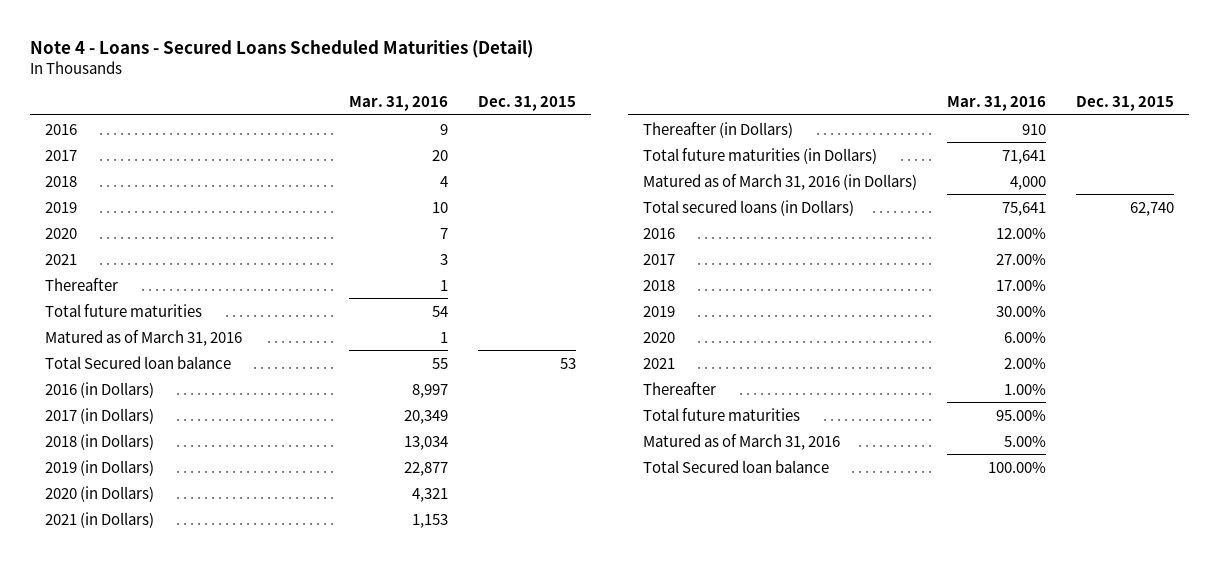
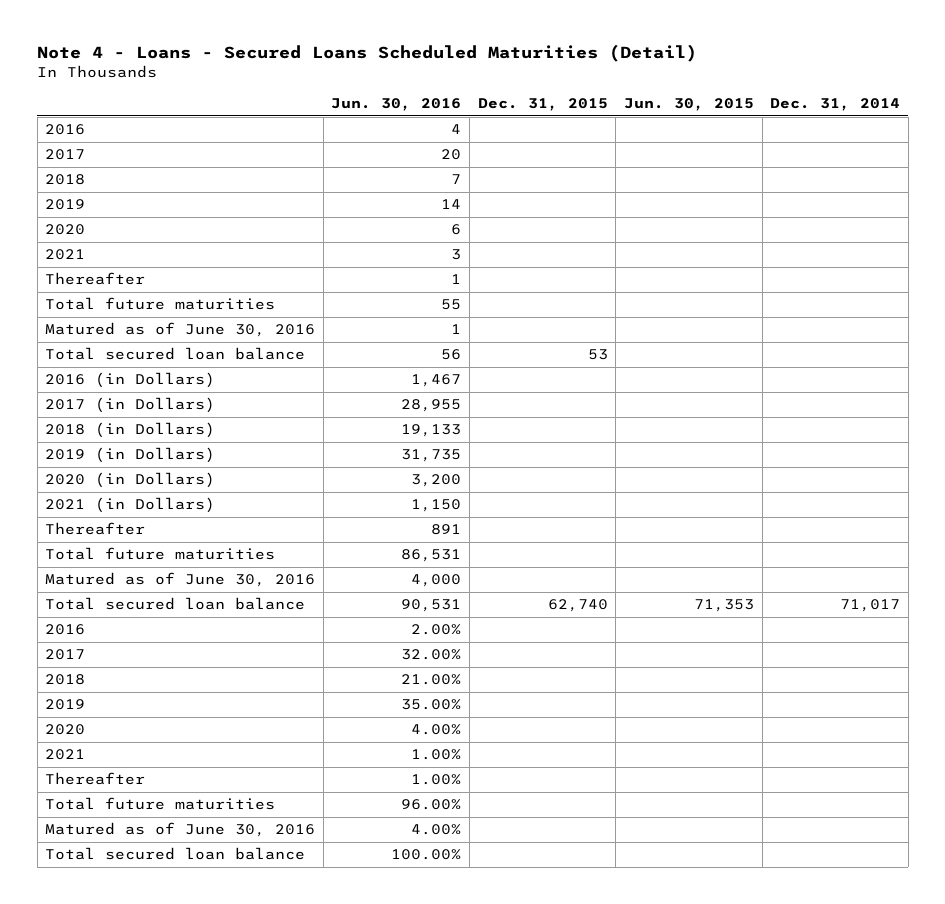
[349,96,449,112] Mar. 31, 2016 -> none
none -> [331,98,462,112] Jun. 30, 2016
none -> [623,98,754,112] Jun. 30, 2015
none -> [770,98,901,112] Dec. 31, 2014
[45,329,243,346] Matured as of March 31, 2016 -> [45,322,316,338] Matured as of June 30, 2016
[45,355,232,369] Total Secured loan balance -> [45,347,306,361] Total secured loan balance
[643,121,794,138] Thereafter (in Dollars) -> [45,522,146,536] Thereafter
[643,147,878,164] Total future maturities (in Dollars) -> [45,547,276,561] Total future maturities
[643,173,918,190] Matured as of March 31, 2016 (in Dollars) -> [45,572,316,588] Matured as of June 30, 2016
[643,199,855,216] Total secured loans (in Dollars) -> [45,597,306,611] Total secured loan balance
[643,433,841,450] Matured as of March 31, 2016 -> [45,822,316,838] Matured as of June 30, 2016
[643,459,830,473] Total Secured loan balance -> [45,847,306,861] Total secured loan balance

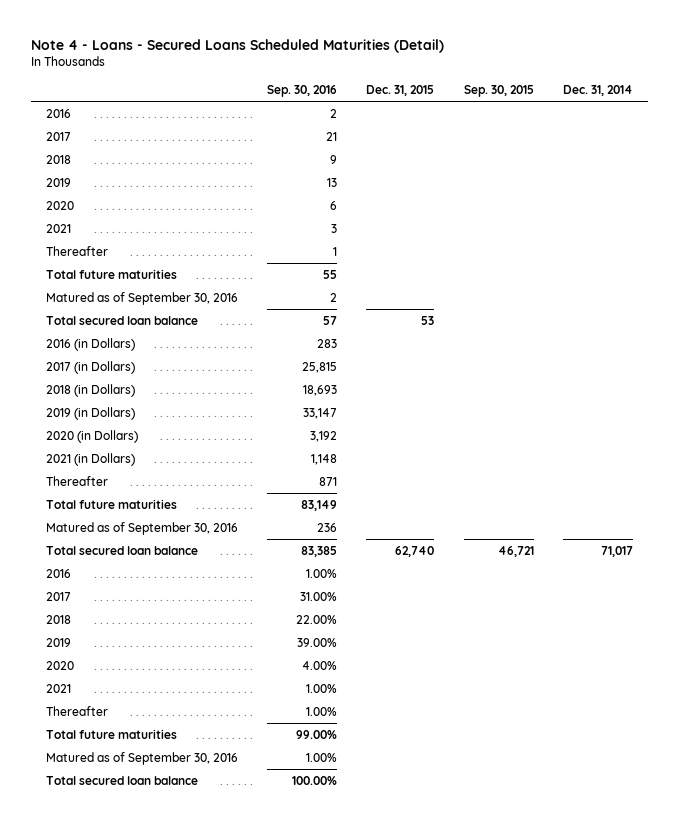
[331,98,462,112] Jun. 30, 2016 -> none
[623,98,754,112] Jun. 30, 2015 -> none
none -> [267,85,338,98] Sep. 30, 2016
none -> [463,85,534,98] Sep. 30, 2015
[45,322,316,338] Matured as of June 30, 2016 -> [45,291,238,305] Matured as of September 30, 2016
[45,572,316,588] Matured as of June 30, 2016 -> [45,521,238,535] Matured as of September 30, 2016
[45,822,316,838] Matured as of June 30, 2016 -> [45,751,238,765] Matured as of September 30, 2016

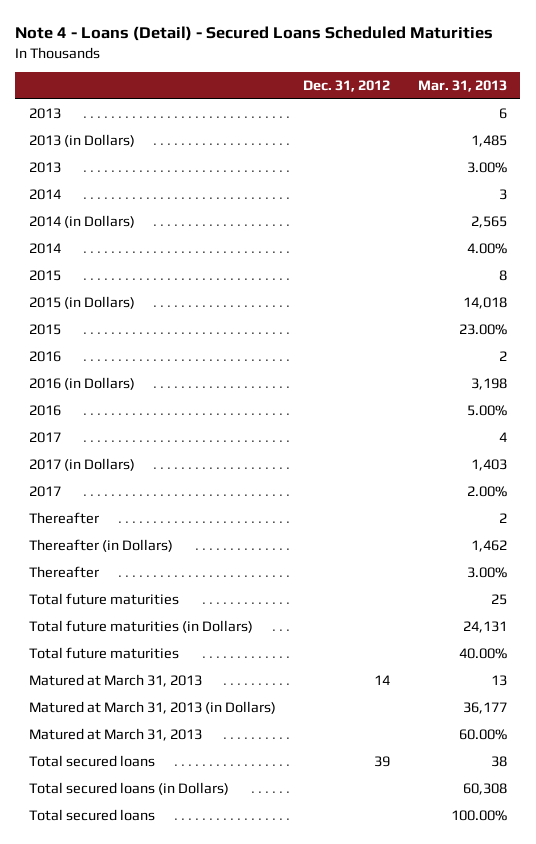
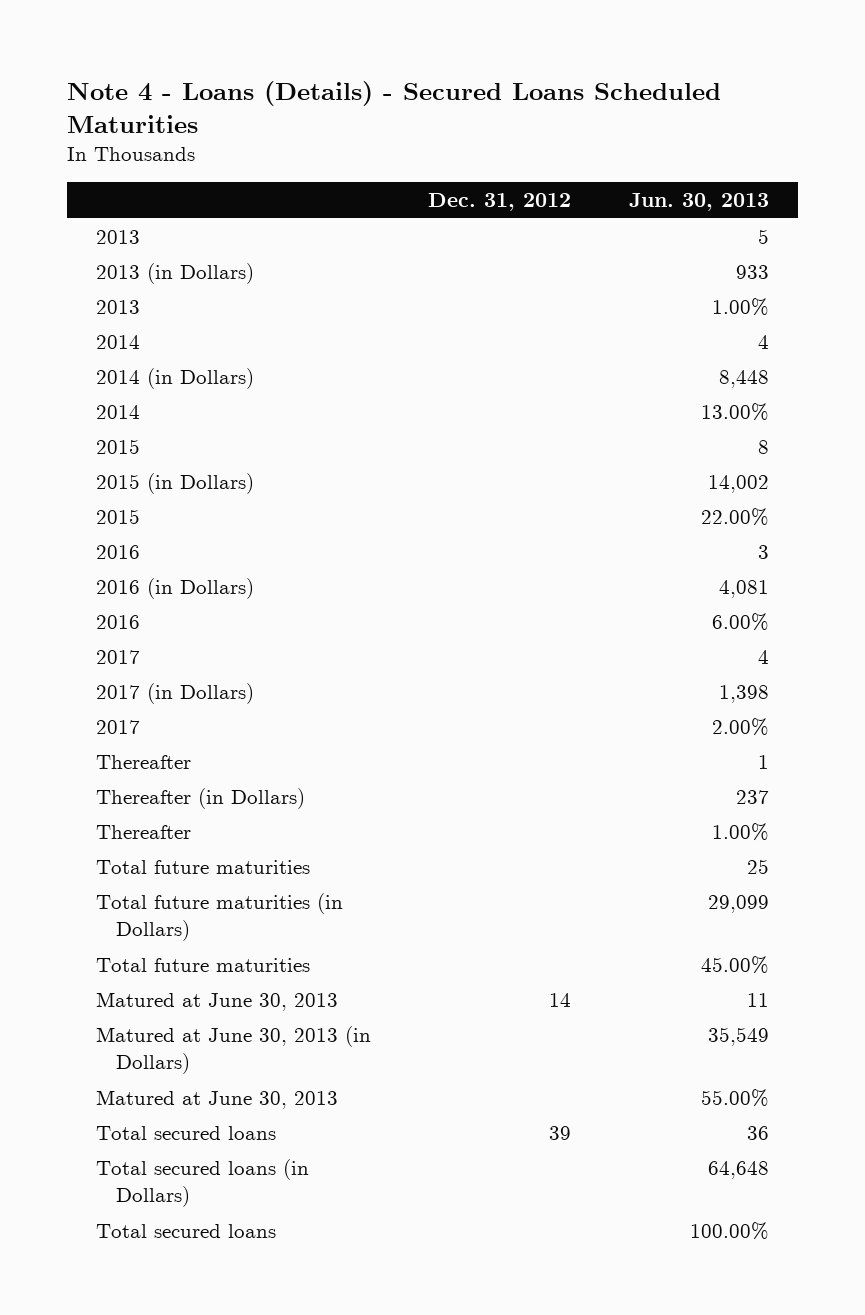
[15,25,494,41] Note 4 - Loans (Detail) - Secured Loans Scheduled Maturities -> [66,80,721,133] Note 4 - Loans (Details) - Secured Loans Scheduled Maturities
[417,80,507,93] Mar. 31, 2013 -> none
none -> [628,193,769,212] Jun. 30, 2013
[29,674,203,688] Matured at March 31, 2013 -> [95,991,338,1011] Matured at June 30, 2013
[29,701,277,715] Matured at March 31, 2013 (in Dollars) -> [95,1025,371,1075] Matured at June 30, 2013 (in Dollars)
[29,728,203,742] Matured at March 31, 2013 -> [95,1089,338,1109] Matured at June 30, 2013

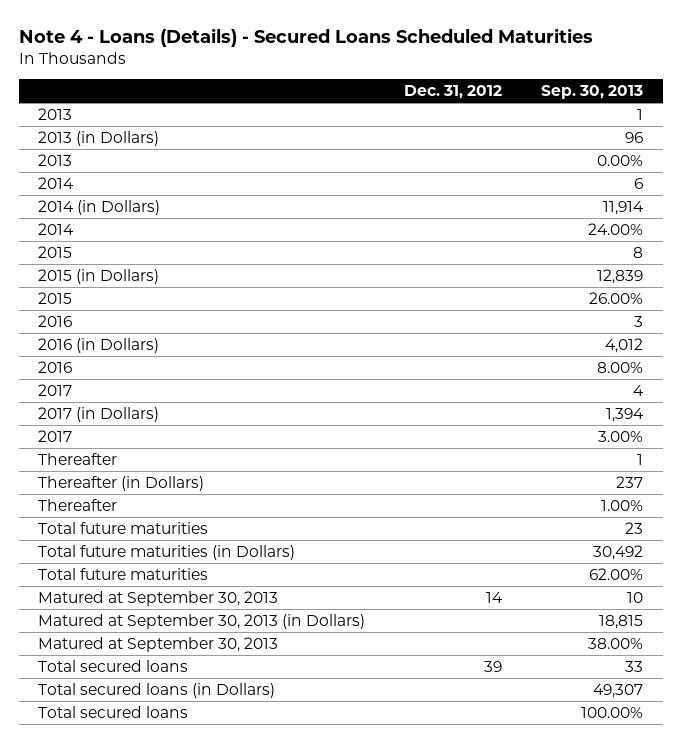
[628,193,769,212] Jun. 30, 2013 -> none
none -> [541,85,644,100] Sep. 30, 2013
[95,991,338,1011] Matured at June 30, 2013 -> [38,590,279,606] Matured at September 30, 2013
[95,1025,371,1075] Matured at June 30, 2013 (in Dollars) -> [38,613,366,629] Matured at September 30, 2013 (in Dollars)
[95,1089,338,1109] Matured at June 30, 2013 -> [38,636,279,652] Matured at September 30, 2013

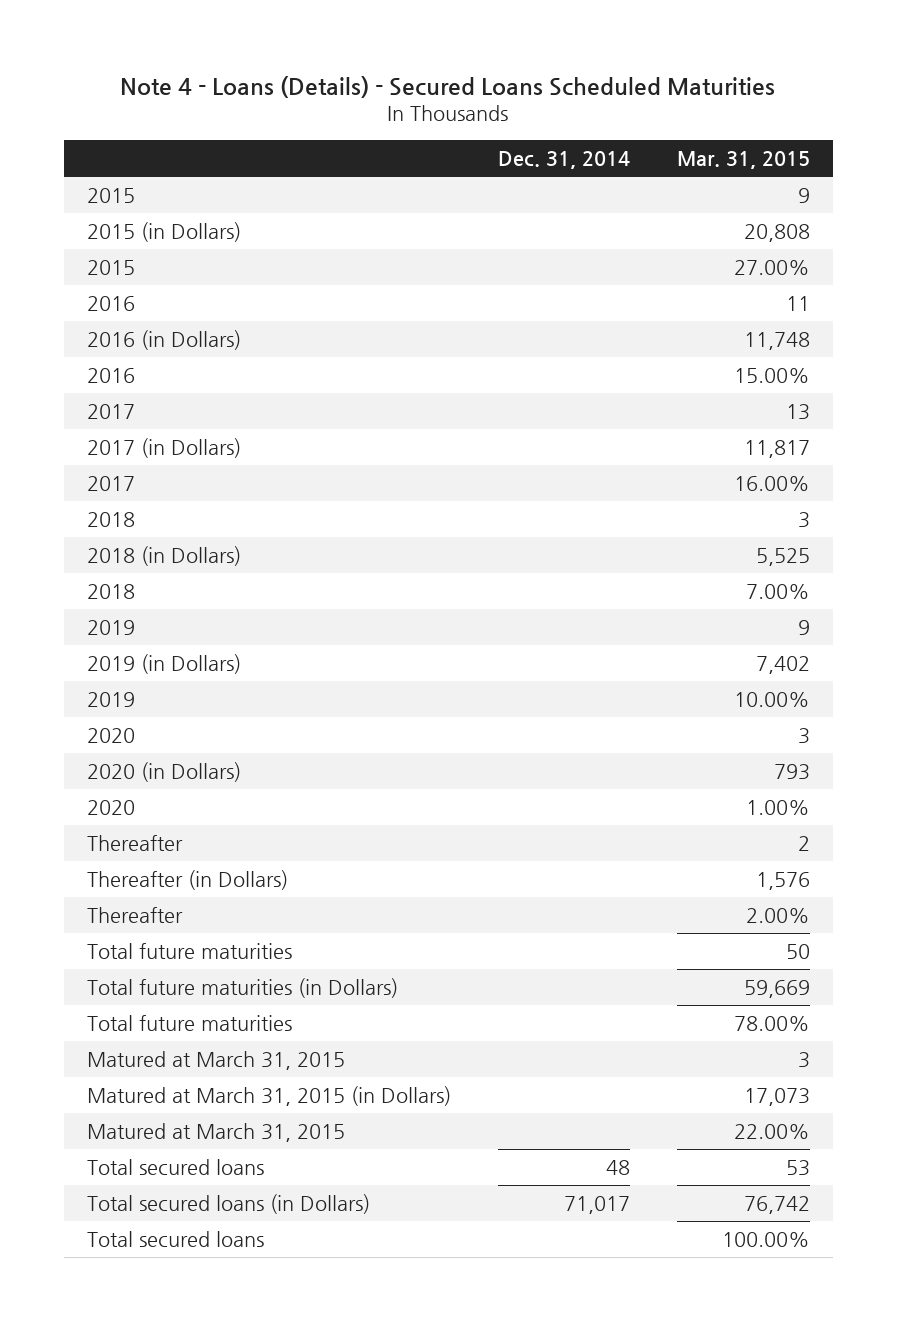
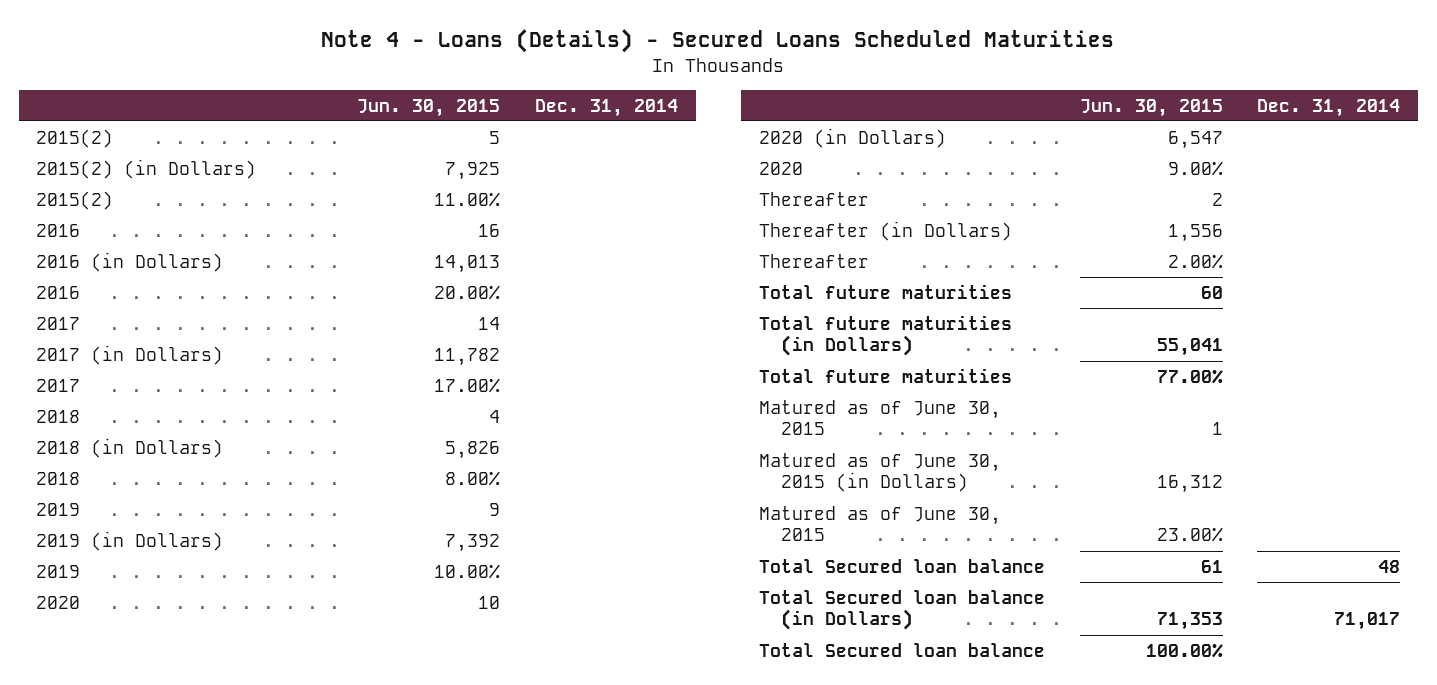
[676,150,810,169] Mar. 31, 2015 -> none
none -> [357,98,501,117] Jun. 30, 2015
[87,187,136,203] 2015 -> [36,128,114,148] 2015(2)
[87,221,242,242] 2015 (in Dollars) -> [36,158,257,179] 2015(2) (in Dollars)
[87,259,136,275] 2015 -> [36,190,114,210] 2015(2)
[87,1050,346,1070] Matured at March 31, 2015 -> [758,399,1001,436] Matured as of June 30, 2015
[87,1085,452,1106] Matured at March 31, 2015 (in Dollars) -> [758,452,1001,493] Matured as of June 30, 2015 (in Dollars)
[87,1122,346,1142] Matured at March 31, 2015 -> [758,505,1001,542] Matured as of June 30, 2015
[87,1158,265,1175] Total secured loans -> [758,558,1045,573] Total Secured loan balance
[87,1193,371,1214] Total secured loans (in Dollars) -> [758,589,1045,631] Total Secured loan balance (in Dollars)
[87,1230,265,1247] Total secured loans -> [758,642,1045,657] Total Secured loan balance

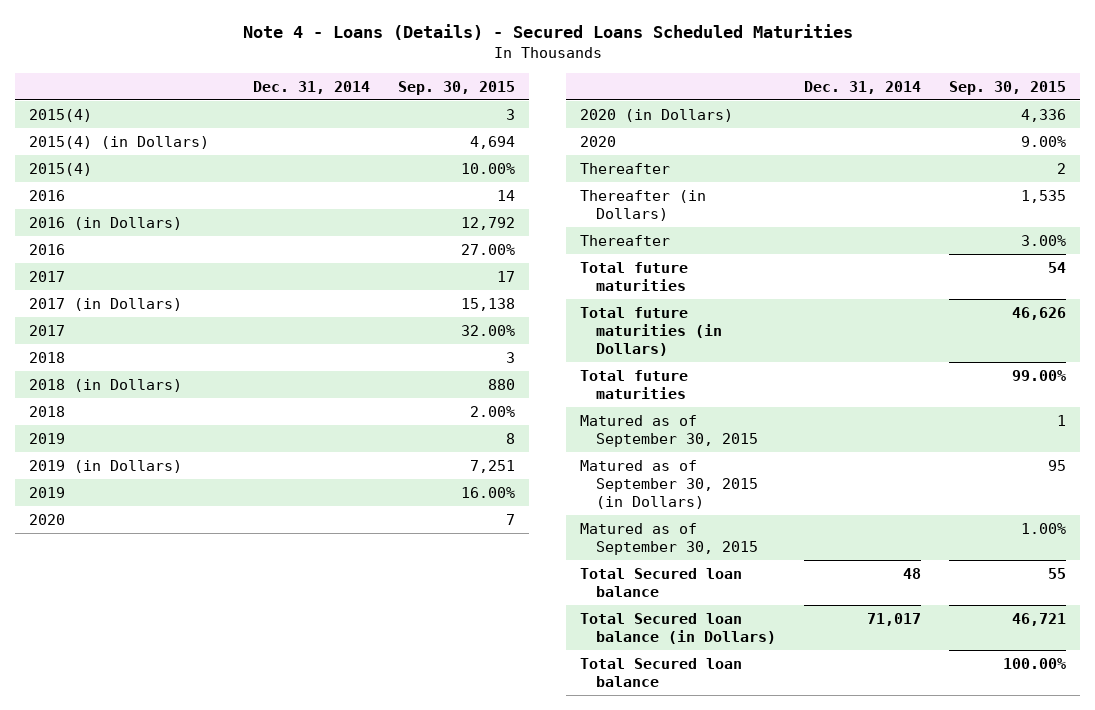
[357,98,501,117] Jun. 30, 2015 -> none
none -> [397,80,515,95] Sep. 30, 2015
[36,128,114,148] 2015(2) -> [29,108,93,122] 2015(4)
[36,158,257,179] 2015(2) (in Dollars) -> [29,135,210,149] 2015(4) (in Dollars)
[36,190,114,210] 2015(2) -> [29,162,93,176] 2015(4)
[758,399,1001,436] Matured as of June 30, 2015 -> [580,414,758,447] Matured as of September 30, 2015
[758,452,1001,493] Matured as of June 30, 2015 (in Dollars) -> [580,459,758,510] Matured as of September 30, 2015 (in Dollars)
[758,505,1001,542] Matured as of June 30, 2015 -> [580,522,758,555] Matured as of September 30, 2015

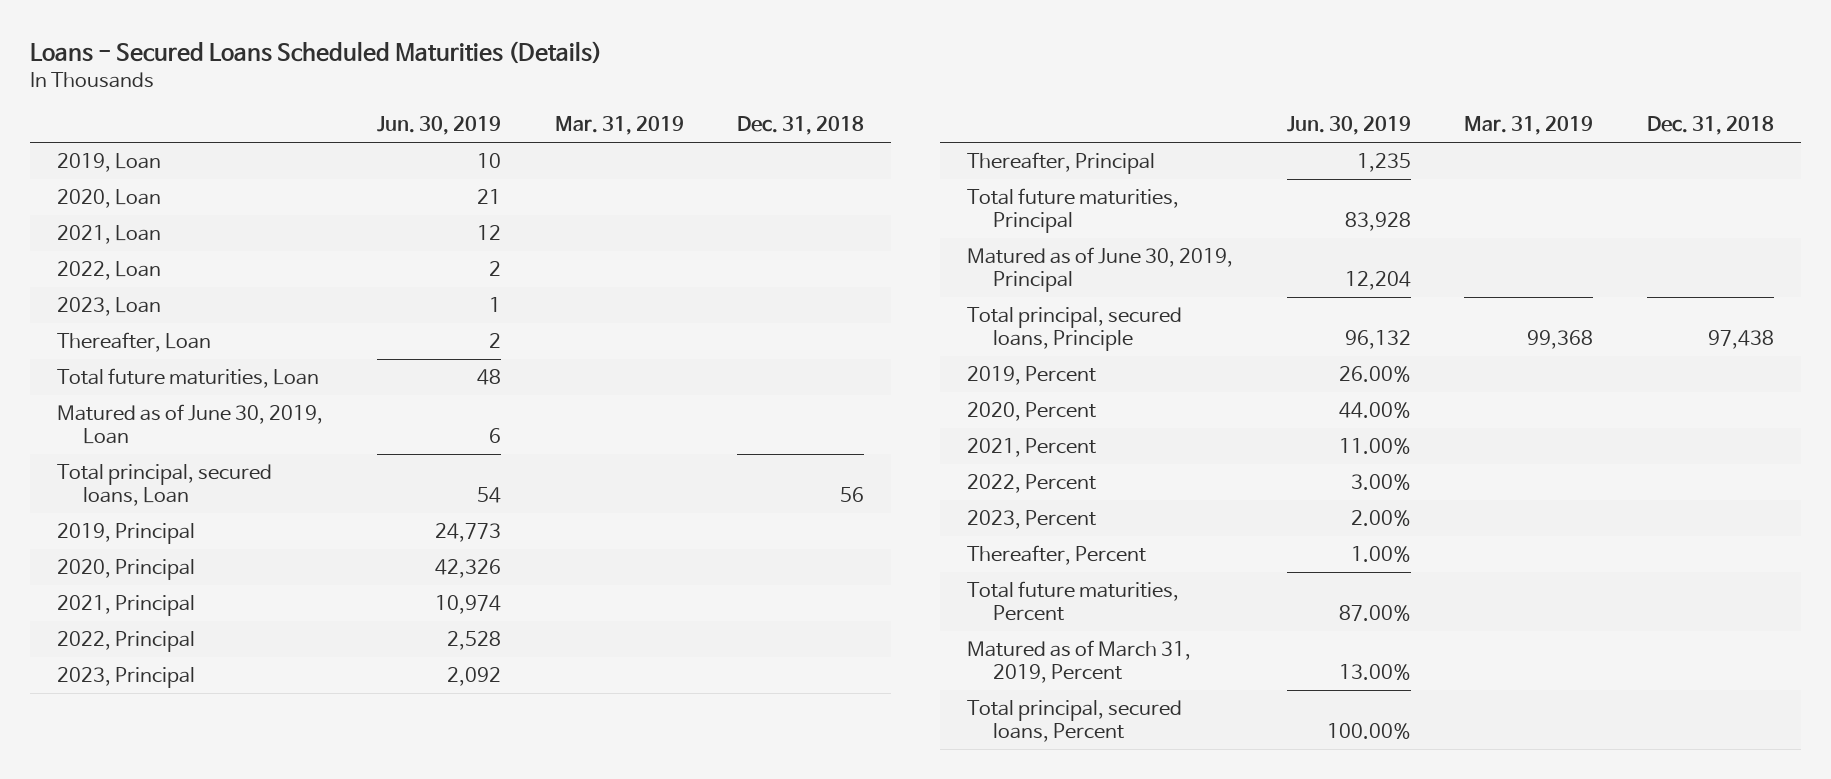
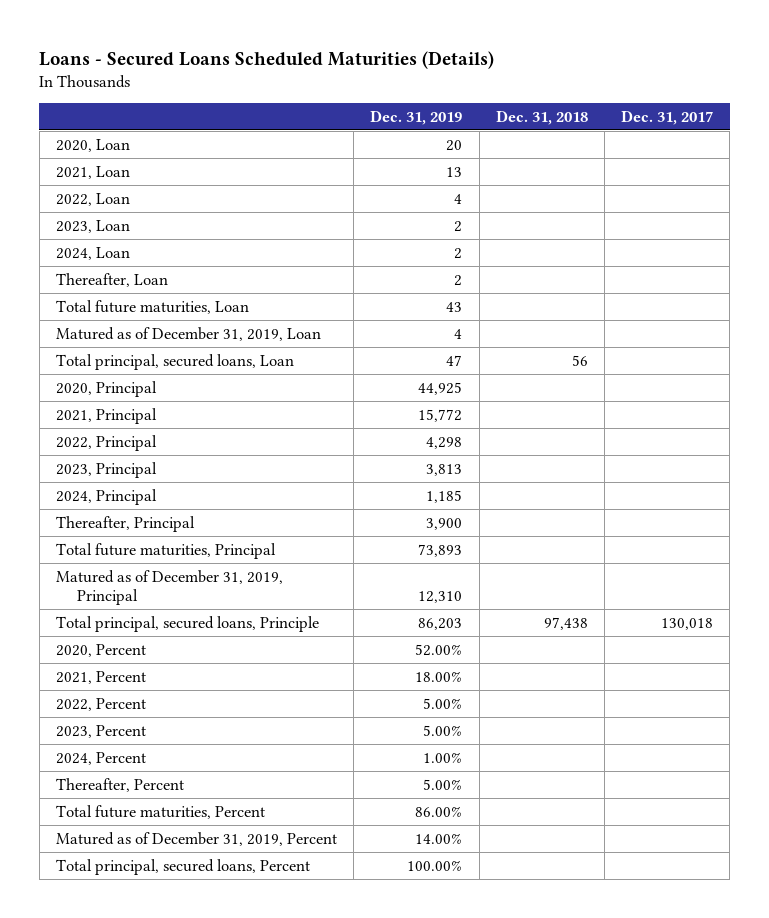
[376,116,501,136] Jun. 30, 2019 -> none
[554,116,684,136] Mar. 31, 2019 -> none
none -> [370,109,463,125] Dec. 31, 2019
none -> [621,109,714,125] Dec. 31, 2017
[57,153,162,173] 2019, Loan -> none
none -> [55,246,130,260] 2024, Loan
[57,404,324,444] Matured as of June 30, 2019, Loan -> [55,326,321,341] Matured as of December 31, 2019, Loan
[57,523,196,545] 2019, Principal -> none
none -> [55,488,157,505] 2024, Principal
[966,247,1233,292] Matured as of June 30, 2019, Principal -> [55,569,283,605] Matured as of December 31, 2019, Principal
[966,366,1096,386] 2019, Percent -> none
none -> [55,751,146,765] 2024, Percent
[966,640,1191,683] Matured as of March 31, 2019, Percent -> [55,831,337,846] Matured as of December 31, 2019, Percent

